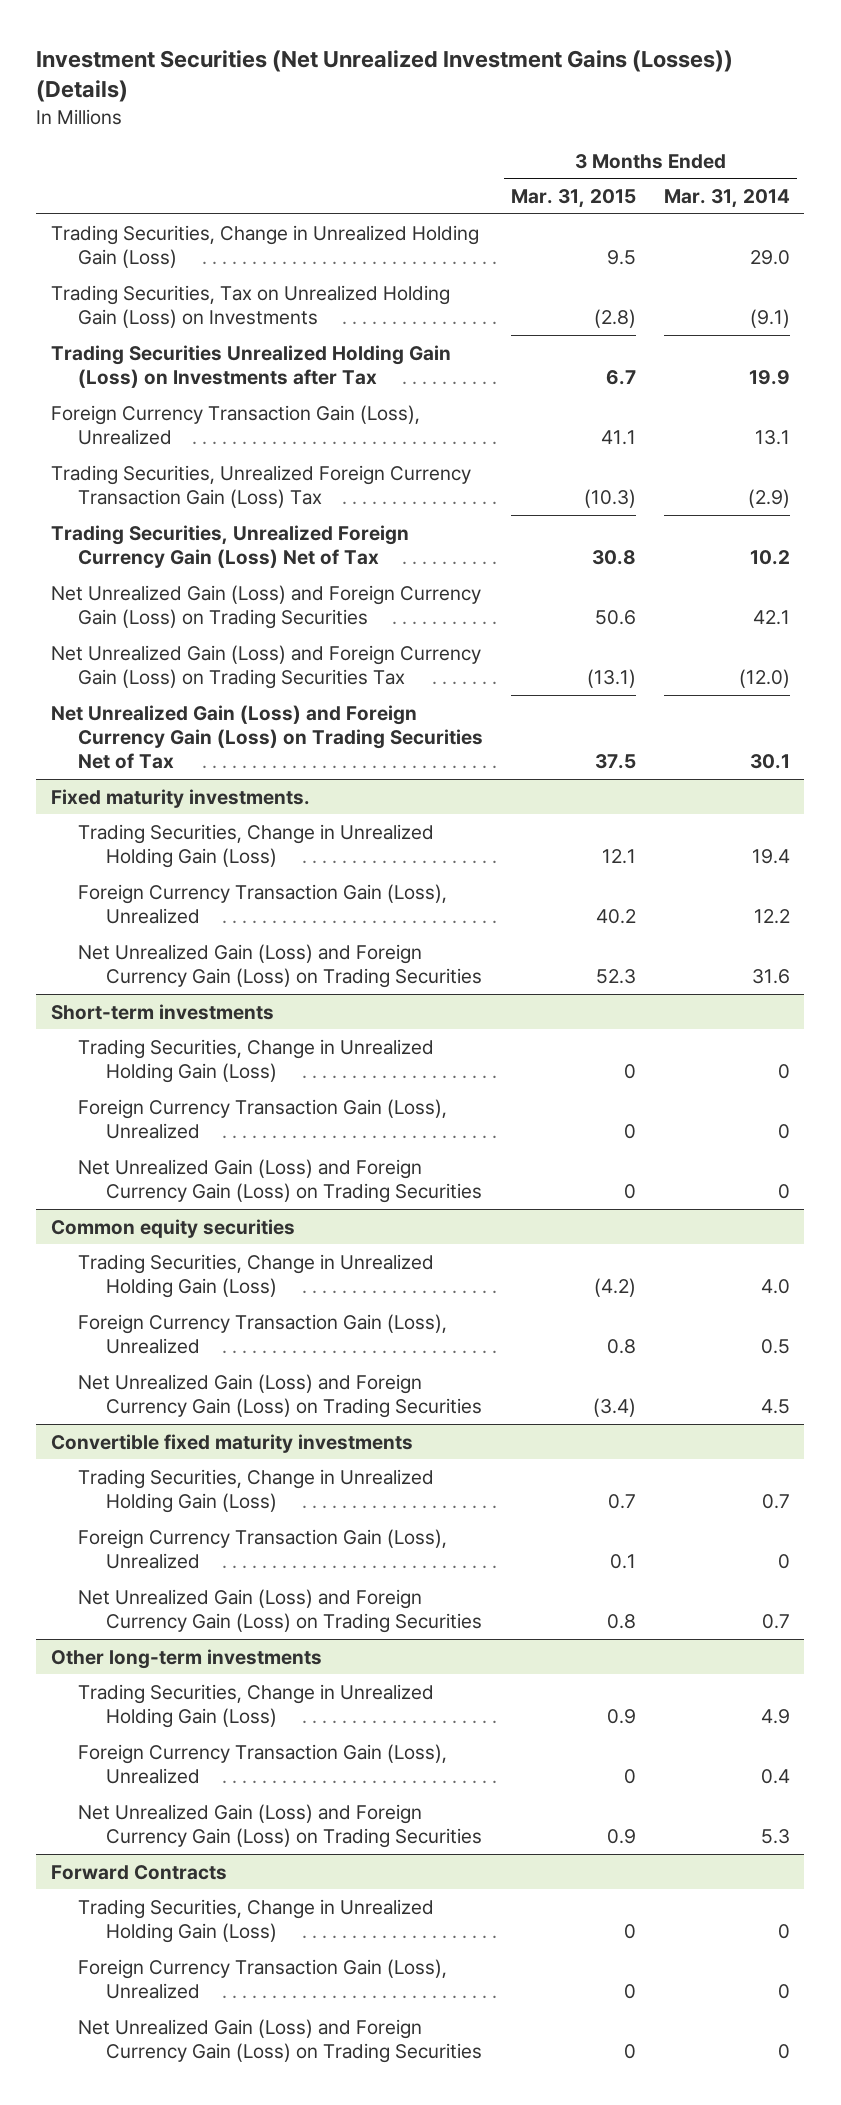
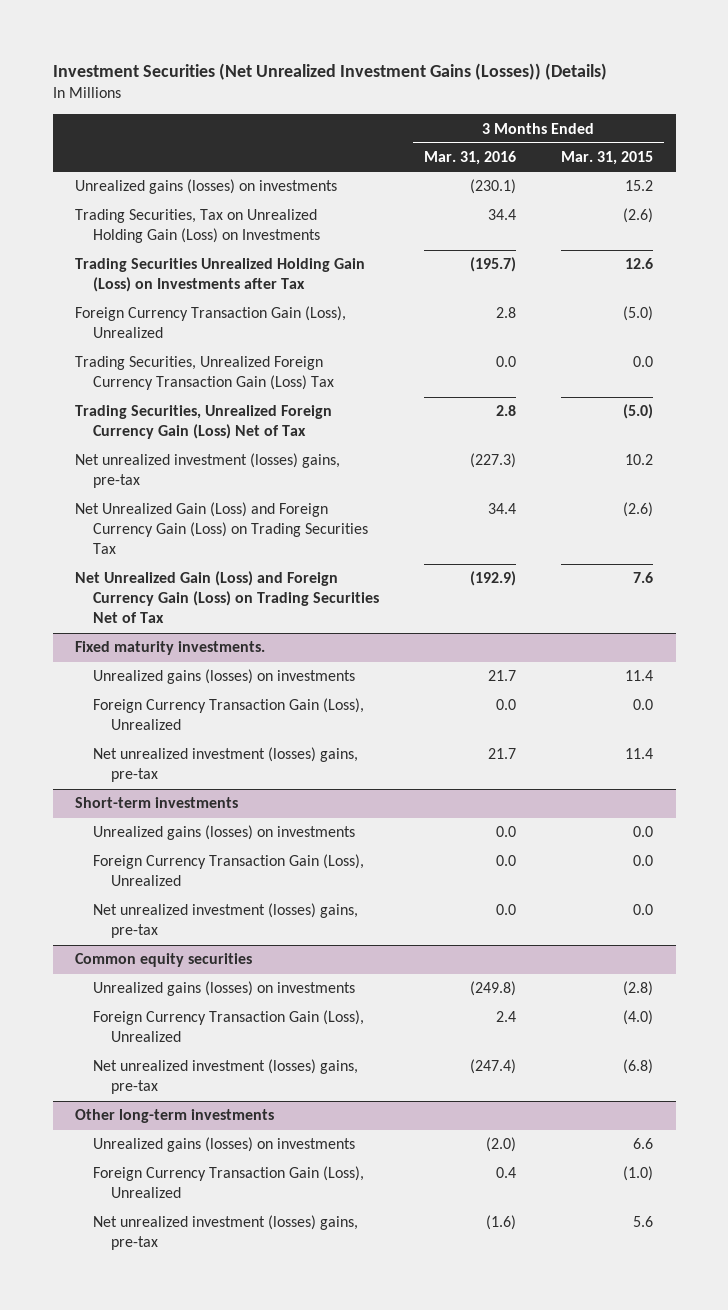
[664,189,791,209] Mar. 31, 2014 -> none
none -> [423,151,516,166] Mar. 31, 2016
[50,224,479,268] Trading Securities, Change in Unrealized Holding Gain (Loss) -> [75,179,338,195] Unrealized gains (losses) on investments
[607,249,637,265] 9.5 -> [625,180,654,192] 15.2
[594,308,637,328] (2.8) -> [623,208,654,224] (2.6)
[606,369,637,385] 6.7 -> [625,258,654,270] 12.6
[601,429,637,445] 41.1 -> [623,306,654,322] (5.0)
[584,488,637,508] (10.3) -> [633,356,654,368] 0.0
[592,549,637,565] 30.8 -> [623,404,654,420] (5.0)
[50,584,481,629] Net Unrealized Gain (Loss) and Foreign Currency Gain (Loss) on Trading Securities -> [75,453,341,489] Net unrealized investment (losses) gains, pre-tax
[595,609,637,625] 50.6 -> [625,454,654,466] 10.2
[587,668,637,688] (13.1) -> [623,502,654,518] (2.6)
[595,754,637,770] 37.5 -> [633,572,654,584] 7.6
[78,823,435,868] Trading Securities, Change in Unrealized Holding Gain (Loss) -> [92,669,355,685] Unrealized gains (losses) on investments
[602,848,637,864] 12.1 -> [625,670,654,682] 11.4
[596,908,637,924] 40.2 -> [633,699,654,711] 0.0
[78,943,482,988] Net Unrealized Gain (Loss) and Foreign Currency Gain (Loss) on Trading Securities -> [92,747,358,783] Net unrealized investment (losses) gains, pre-tax
[596,968,637,984] 52.3 -> [625,748,654,760] 11.4
[78,1038,435,1083] Trading Securities, Change in Unrealized Holding Gain (Loss) -> [92,825,355,841] Unrealized gains (losses) on investments
[624,1063,637,1079] 0 -> [633,826,654,838] 0.0
[624,1123,637,1139] 0 -> [633,855,654,867] 0.0
[78,1158,482,1203] Net Unrealized Gain (Loss) and Foreign Currency Gain (Loss) on Trading Securities -> [92,903,358,939] Net unrealized investment (losses) gains, pre-tax
[624,1183,637,1199] 0 -> [633,904,654,916] 0.0
[50,1433,413,1453] Convertible fixed maturity investments -> none
[78,1468,435,1513] Trading Securities, Change in Unrealized Holding Gain (Loss) -> none
[78,1528,448,1569] Foreign Currency Transaction Gain (Loss), Unrealized -> none
[78,1588,482,1633] Net Unrealized Gain (Loss) and Foreign Currency Gain (Loss) on Trading Securities -> none
[78,1253,435,1298] Trading Securities, Change in Unrealized Holding Gain (Loss) -> [92,981,355,997] Unrealized gains (losses) on investments
[594,1277,637,1297] (4.2) -> [623,981,654,997] (2.8)
[607,1338,637,1354] 0.8 -> [623,1010,654,1026] (4.0)
[78,1373,482,1418] Net Unrealized Gain (Loss) and Foreign Currency Gain (Loss) on Trading Securities -> [92,1059,358,1095] Net unrealized investment (losses) gains, pre-tax
[593,1397,637,1417] (3.4) -> [623,1059,654,1075] (6.8)
[50,1864,227,1880] Forward Contracts -> none
[78,1898,435,1943] Trading Securities, Change in Unrealized Holding Gain (Loss) -> none
[78,1958,448,1999] Foreign Currency Transaction Gain (Loss), Unrealized -> none
[78,2018,482,2063] Net Unrealized Gain (Loss) and Foreign Currency Gain (Loss) on Trading Securities -> none
[78,1683,435,1728] Trading Securities, Change in Unrealized Holding Gain (Loss) -> [92,1137,355,1153] Unrealized gains (losses) on investments
[607,1708,637,1724] 0.9 -> [633,1138,654,1150] 6.6
[624,1768,637,1784] 0 -> [623,1166,654,1182] (1.0)
[78,1803,482,1848] Net Unrealized Gain (Loss) and Foreign Currency Gain (Loss) on Trading Securities -> [92,1215,358,1251] Net unrealized investment (losses) gains, pre-tax
[607,1828,637,1844] 0.9 -> [633,1216,654,1228] 5.6

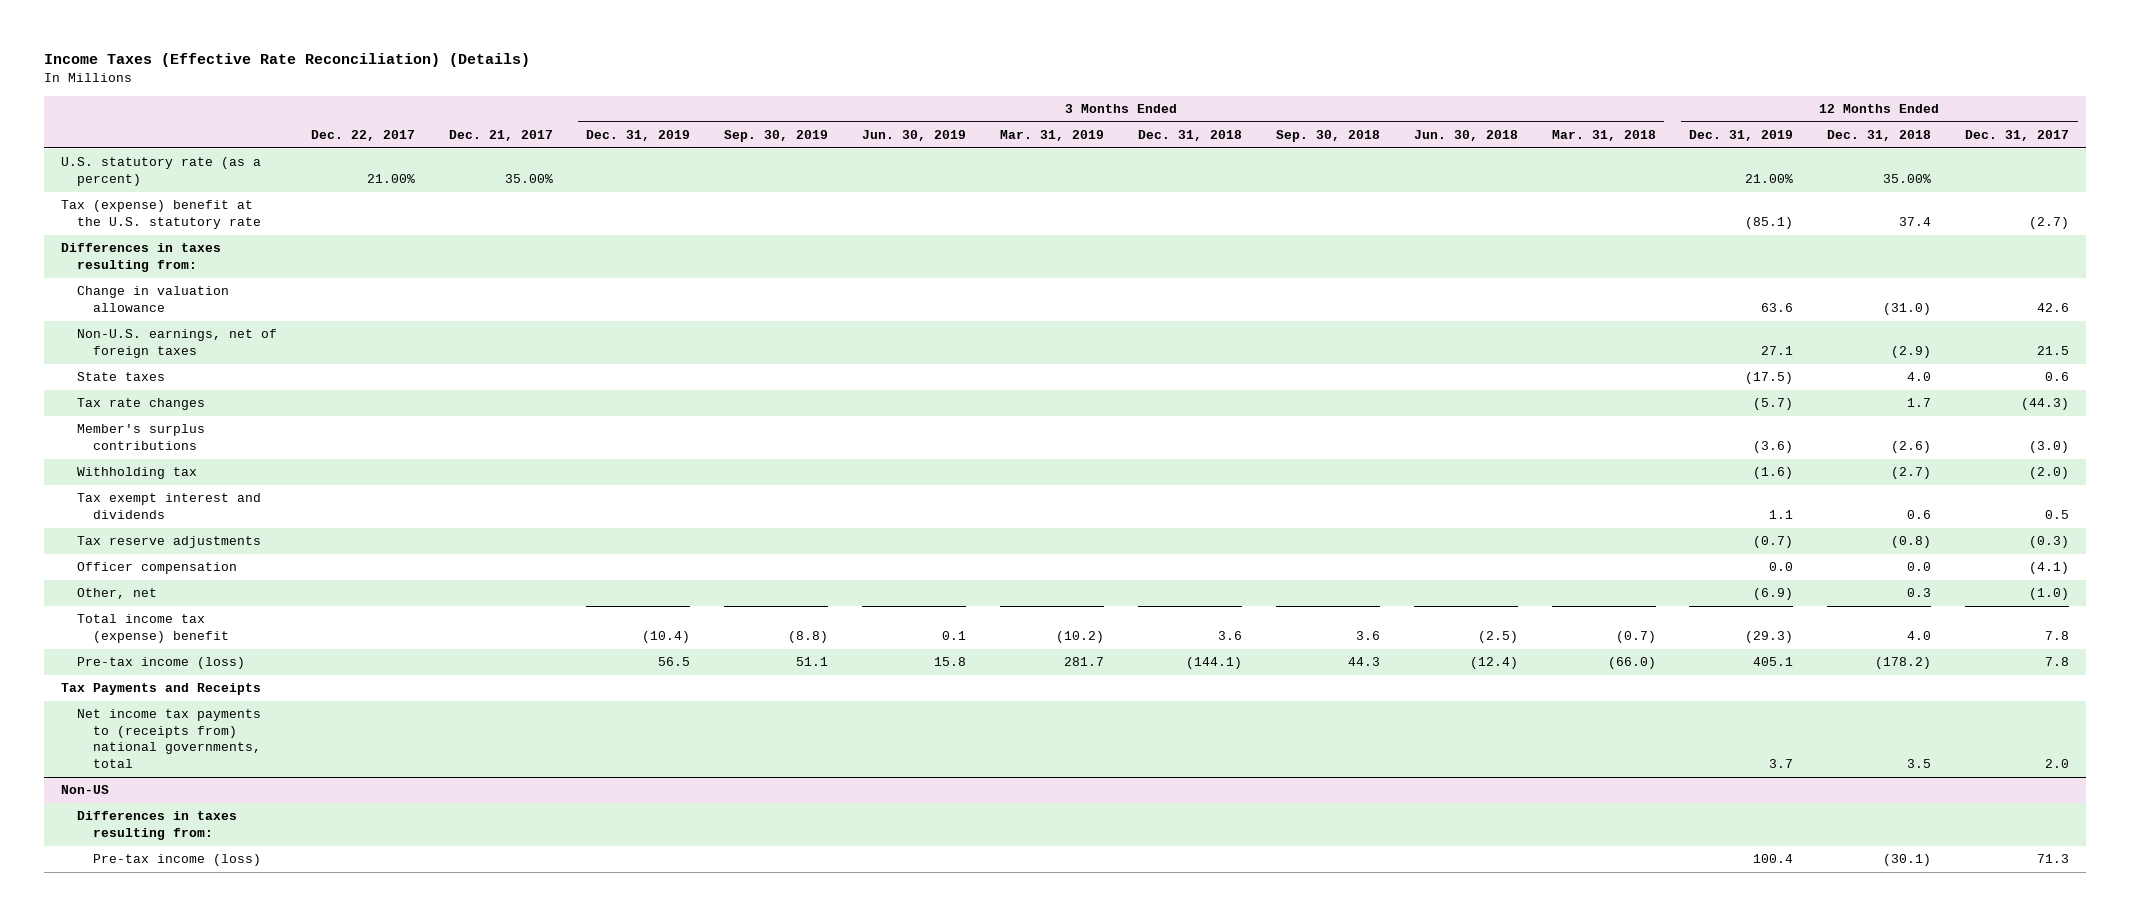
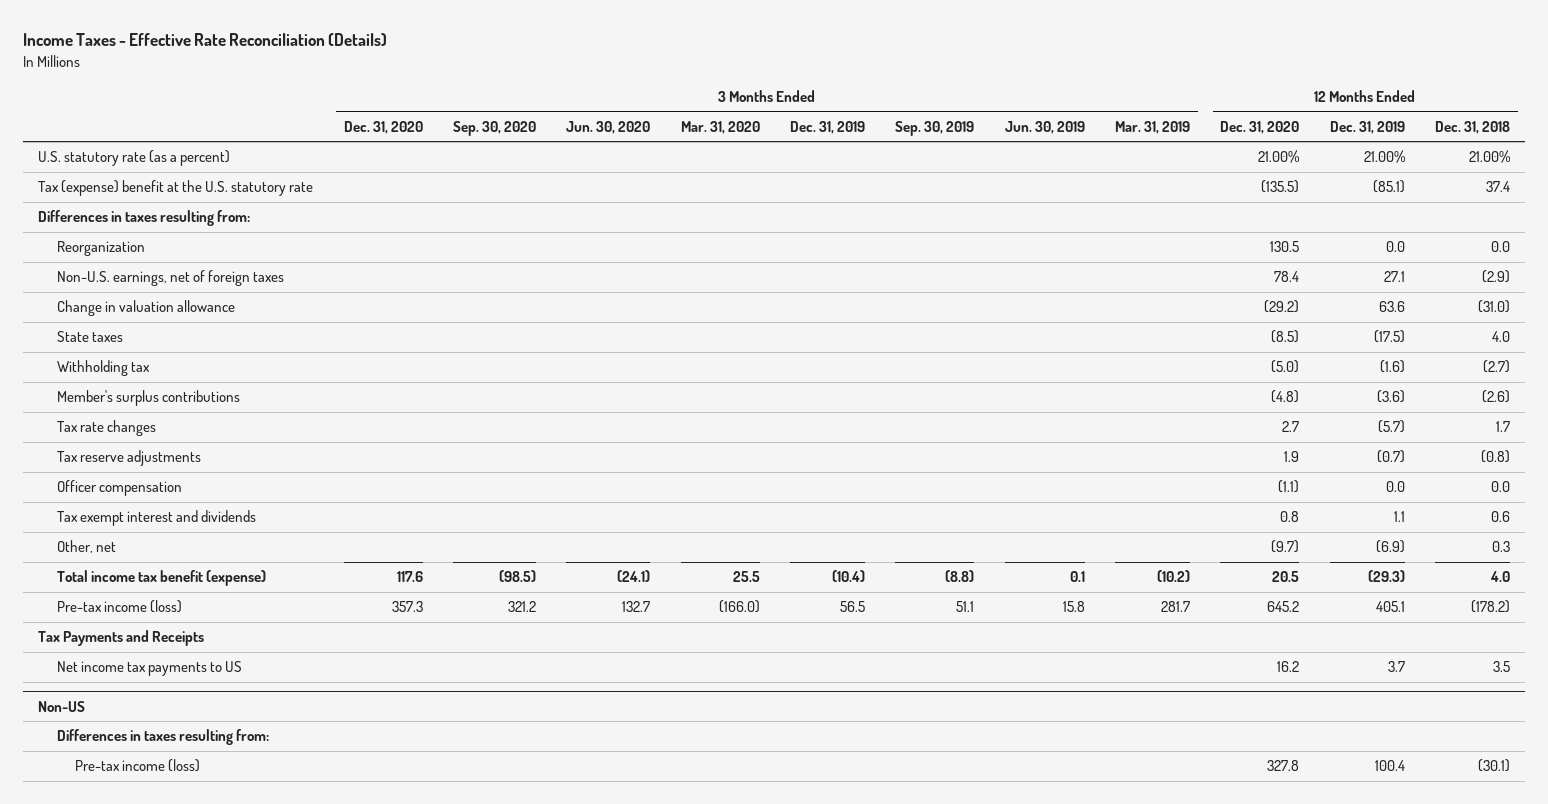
[43,53,530,68] Income Taxes (Effective Rate Reconciliation) (Details) -> [23,33,388,47] Income Taxes - Effective Rate Reconciliation (Details)
[310,129,415,141] Dec. 22, 2017 -> none
[448,129,553,141] Dec. 21, 2017 -> none
[1137,129,1242,141] Dec. 31, 2018 -> none
[1275,129,1380,142] Sep. 30, 2018 -> none
[1413,129,1518,141] Jun. 30, 2018 -> none
[1551,129,1656,141] Mar. 31, 2018 -> none
[1965,129,2070,141] Dec. 31, 2017 -> none
none -> [343,120,423,134] Dec. 31, 2020
none -> [453,120,537,136] Sep. 30, 2020
none -> [566,120,651,134] Jun. 30, 2020
none -> [680,120,760,134] Mar. 31, 2020
none -> [1220,120,1300,134] Dec. 31, 2020
[1883,173,1932,183] 35.00% -> [1469,150,1511,164] 21.00%
none -> [56,241,145,257] Reorganization
[76,286,229,312] Change in valuation allowance -> [56,300,235,317] Change in valuation allowance
[76,424,205,450] Member's surplus contributions -> [56,390,240,407] Member's surplus contributions
[76,398,205,411] Tax rate changes -> [56,420,156,437] Tax rate changes
[76,493,261,519] Tax exempt interest and dividends -> [56,510,256,527] Tax exempt interest and dividends
[76,614,229,643] Total income tax (expense) benefit -> [56,570,266,587] Total income tax benefit (expense)
[76,709,261,769] Net income tax payments to (receipts from) national governments, total -> [56,661,242,677] Net income tax payments to US

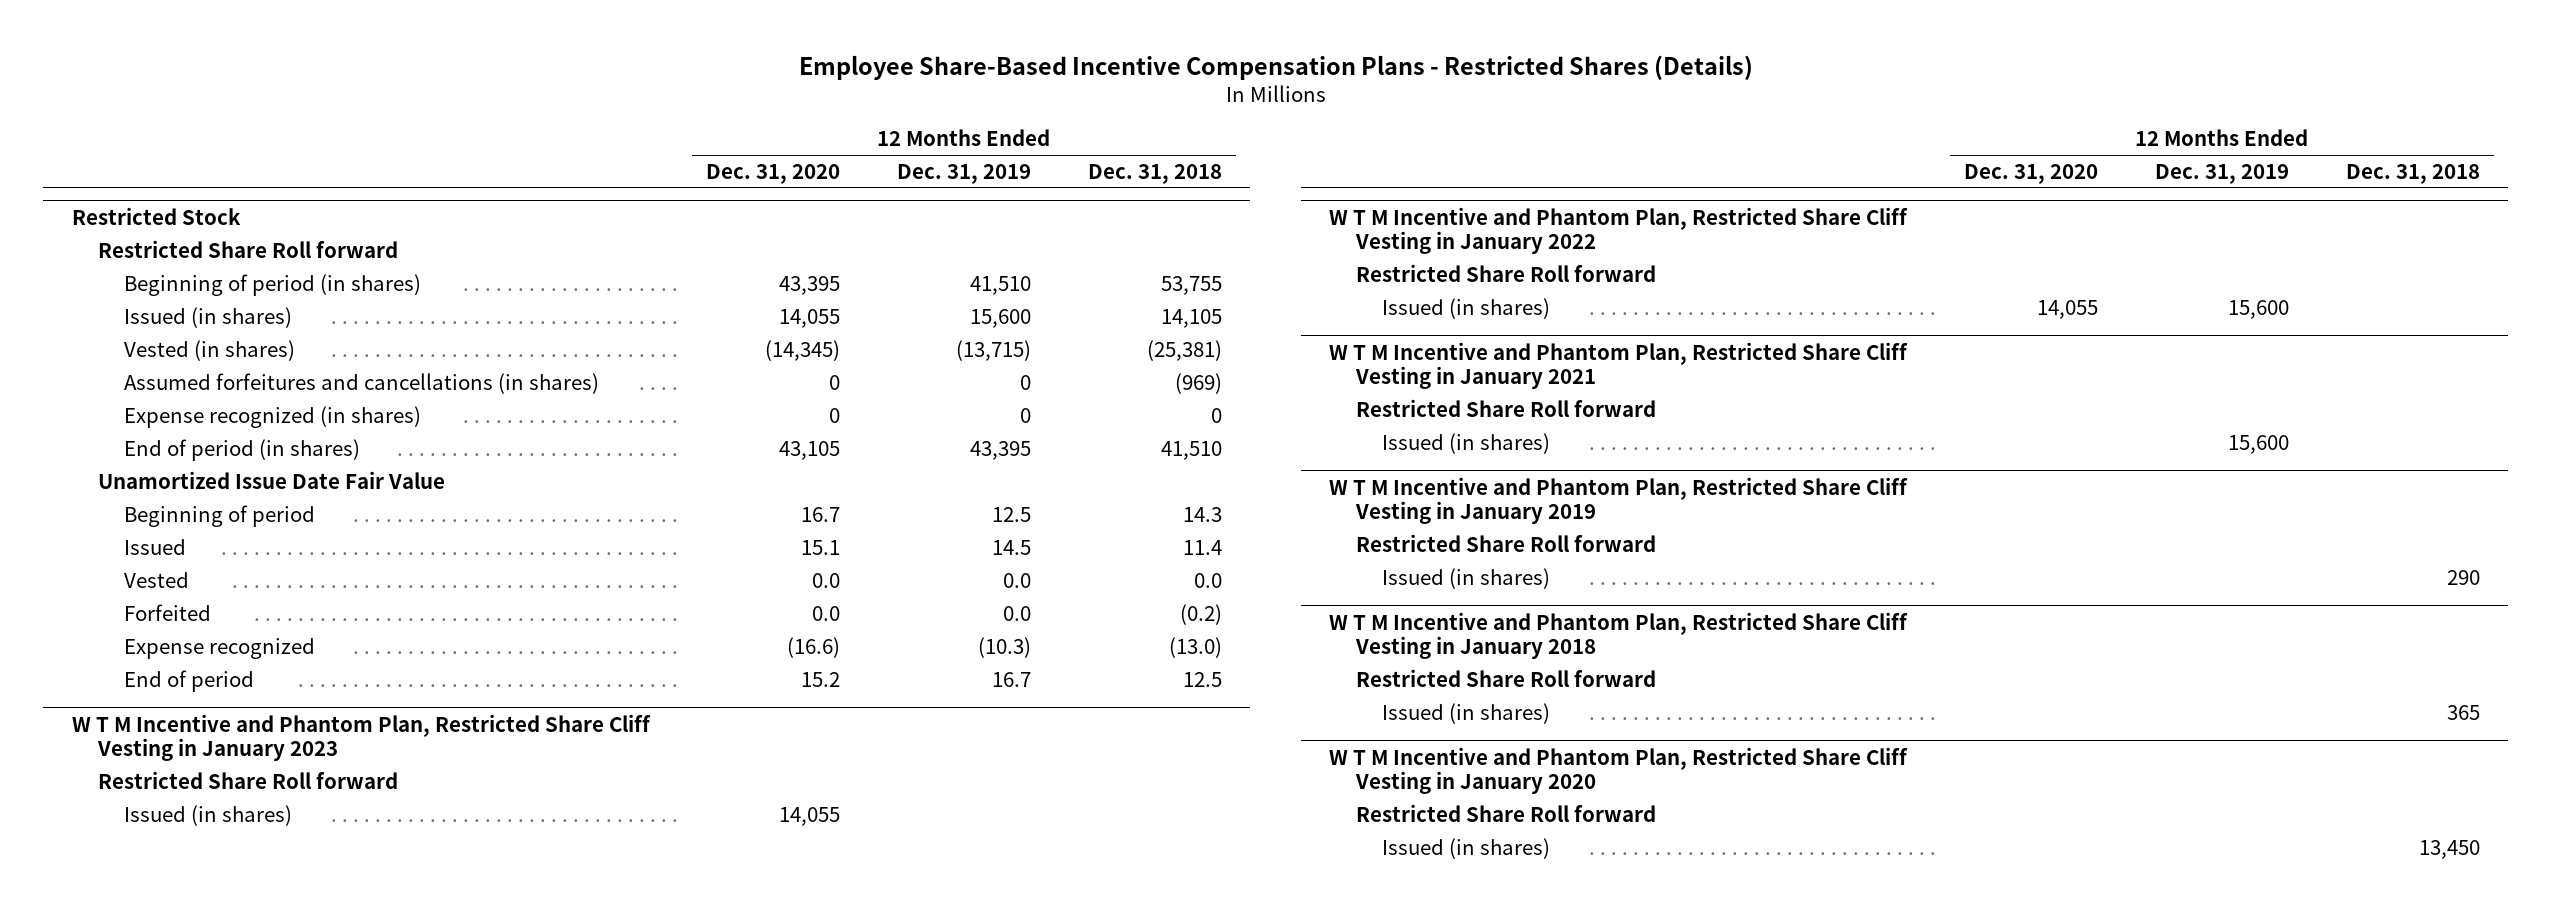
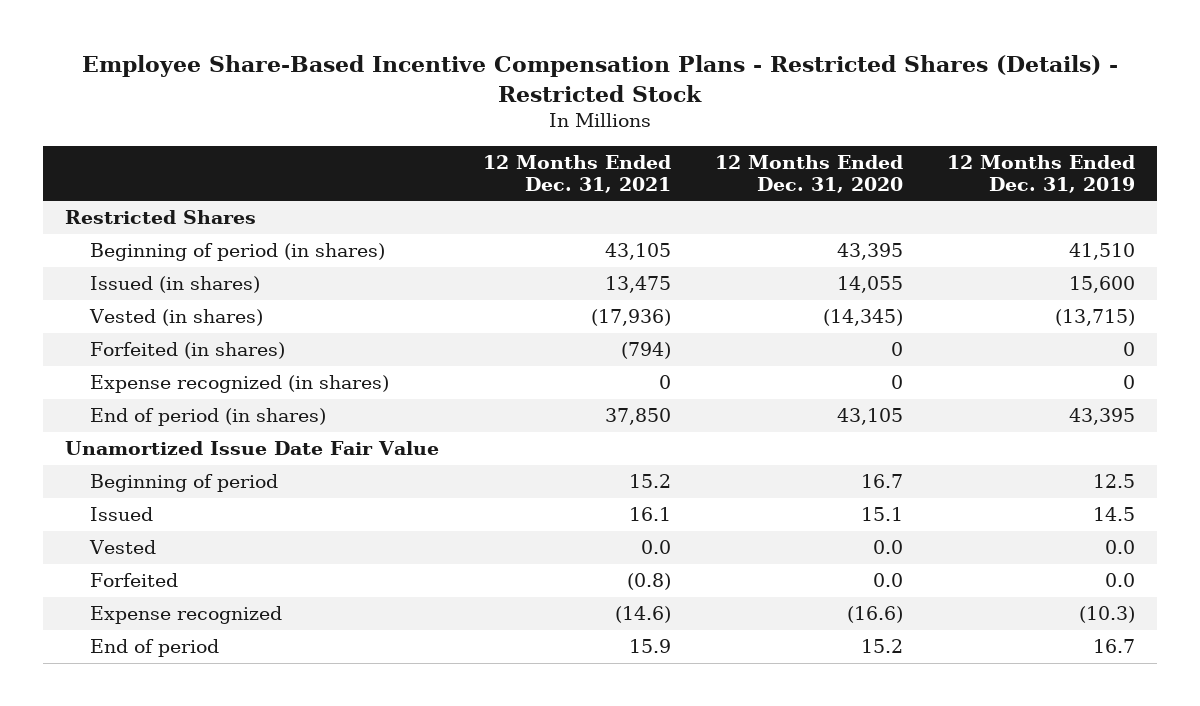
[798,54,1753,80] Employee Share-Based Incentive Compensation Plans - Restricted Shares (Details) -> [82,55,1119,102] Employee Share-Based Incentive Compensation Plans - Restricted Shares (Details) - Restricted Stock
[1087,163,1222,184] Dec. 31, 2018 -> none
none -> [483,155,672,193] 12 Months Ended Dec. 31, 2021
[71,206,241,225] Restricted Stock -> none
[97,239,398,258] Restricted Share Roll forward -> [65,210,257,225] Restricted Shares
[124,372,600,394] Assumed forfeitures and cancellations (in shares) -> [89,342,285,360] Forfeited (in shares)
[71,713,651,761] W T M Incentive and Phantom Plan, Restricted Share Cliff Vesting in January 2023 -> none
[97,770,398,789] Restricted Share Roll forward -> none
[124,804,293,826] Issued (in shares) -> none
[1329,206,1909,254] W T M Incentive and Phantom Plan, Restricted Share Cliff Vesting in January 2022 -> none
[1355,263,1656,282] Restricted Share Roll forward -> none
[1381,297,1550,319] Issued (in shares) -> none
[1329,341,1909,389] W T M Incentive and Phantom Plan, Restricted Share Cliff Vesting in January 2021 -> none
[1355,398,1656,417] Restricted Share Roll forward -> none
[1381,432,1550,454] Issued (in shares) -> none
[1329,476,1909,524] W T M Incentive and Phantom Plan, Restricted Share Cliff Vesting in January 2019 -> none
[1355,533,1656,552] Restricted Share Roll forward -> none
[1381,567,1550,589] Issued (in shares) -> none
[1329,611,1909,659] W T M Incentive and Phantom Plan, Restricted Share Cliff Vesting in January 2018 -> none
[1355,668,1656,687] Restricted Share Roll forward -> none
[1381,702,1550,724] Issued (in shares) -> none
[1329,746,1909,794] W T M Incentive and Phantom Plan, Restricted Share Cliff Vesting in January 2020 -> none
[1355,803,1656,822] Restricted Share Roll forward -> none
[1381,837,1550,859] Issued (in shares) -> none

